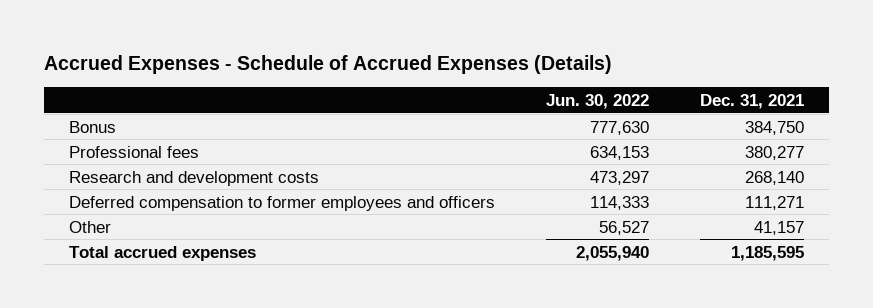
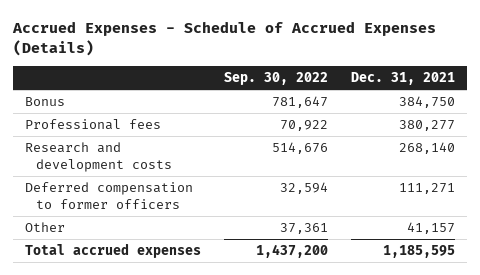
[546,93,650,109] Jun. 30, 2022 -> none
none -> [224,71,329,85] Sep. 30, 2022
[69,195,496,211] Deferred compensation to former employees and officers -> [24,182,193,209] Deferred compensation to former officers

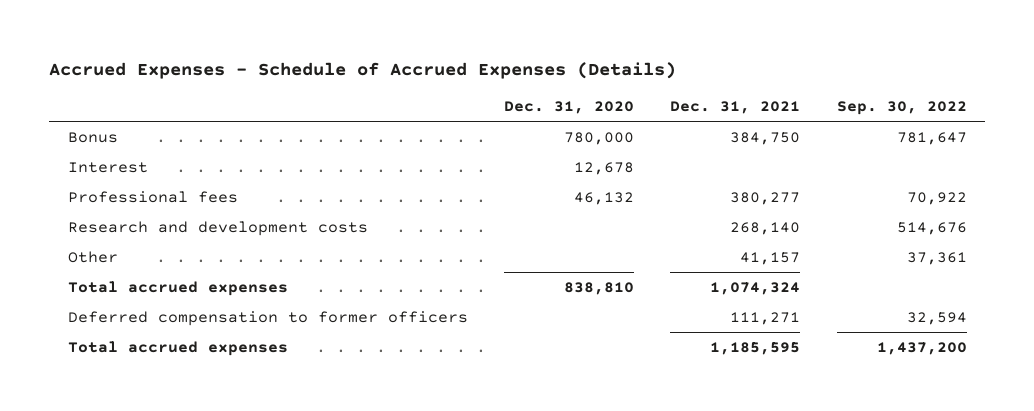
none -> [503,101,634,115] Dec. 31, 2020
none -> [67,161,148,173] Interest
none -> [67,280,288,296] Total accrued expenses
[24,182,193,209] Deferred compensation to former officers -> [67,310,468,326] Deferred compensation to former officers

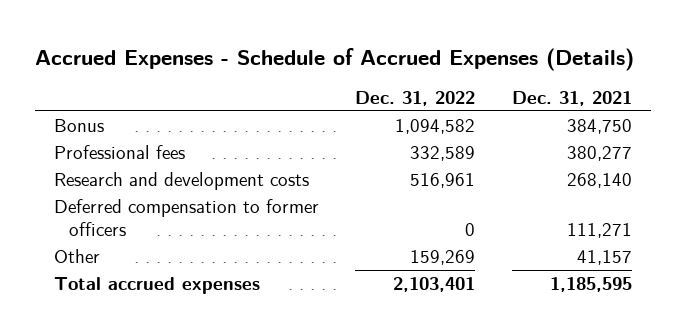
[503,101,634,115] Dec. 31, 2020 -> none
[836,101,967,116] Sep. 30, 2022 -> none
none -> [355,90,476,106] Dec. 31, 2022
[67,161,148,173] Interest -> none
[67,280,288,296] Total accrued expenses -> none
[67,250,118,263] Other -> [53,249,100,264] Other

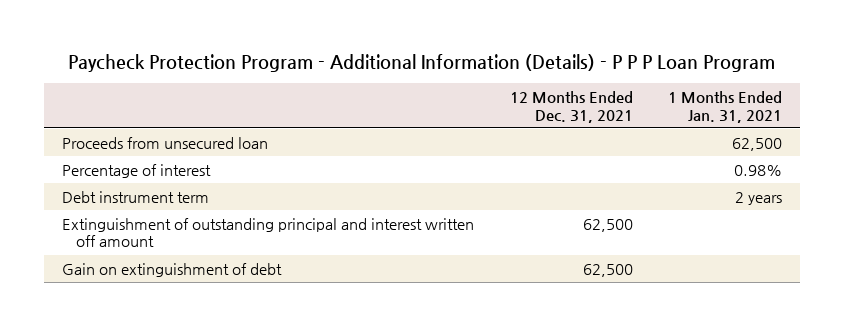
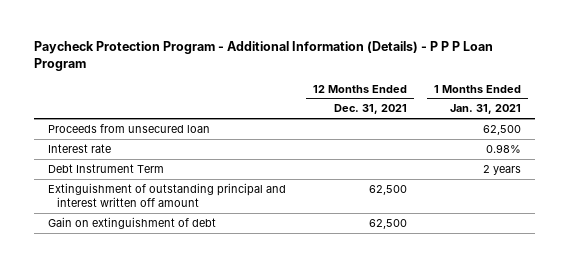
[62,163,212,178] Percentage of interest -> [47,143,111,153] Interest rate
[62,190,210,203] Debt instrument term -> [47,163,164,173] Debt Instrument Term

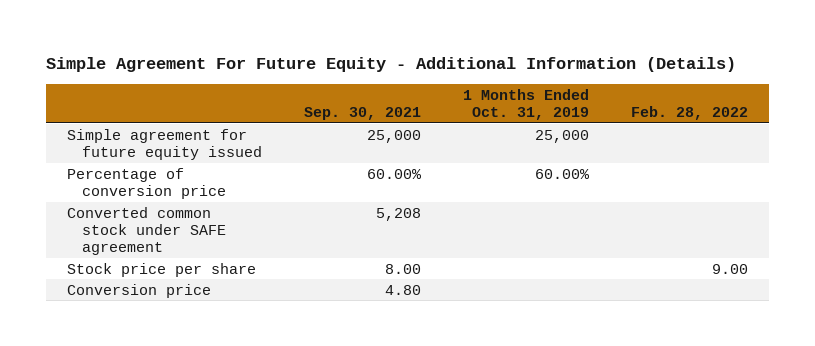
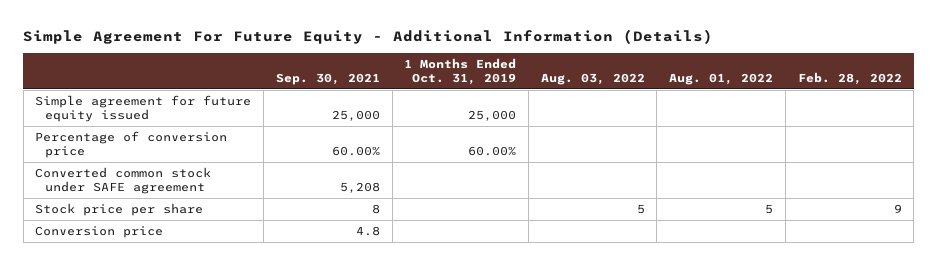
none -> [540,72,645,85] Aug. 03, 2022
none -> [669,72,774,85] Aug. 01, 2022
[385,263,422,274] 8.00 -> [371,204,380,215] 8
[711,263,748,274] 9.00 -> [893,204,902,214] 9
[385,284,422,295] 4.80 -> [355,226,380,237] 4.8

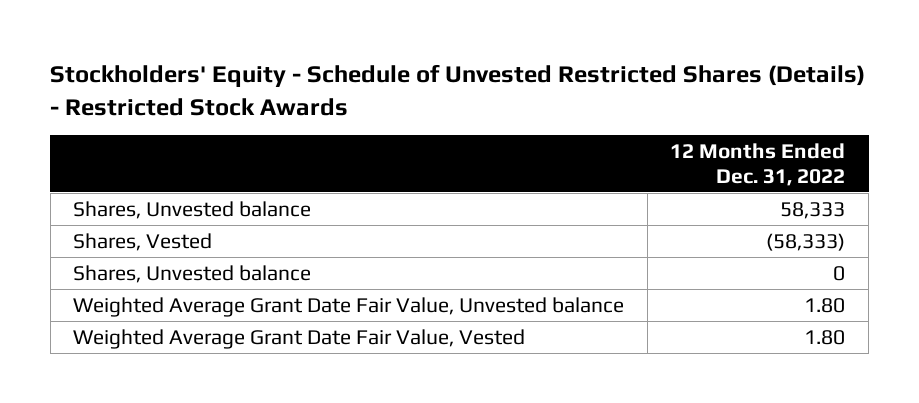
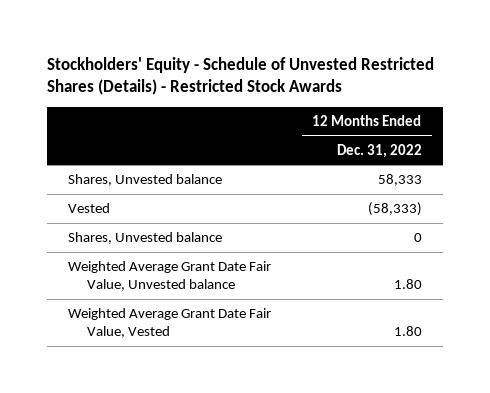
[73,232,213,251] Shares, Vested -> [67,203,110,214] Vested

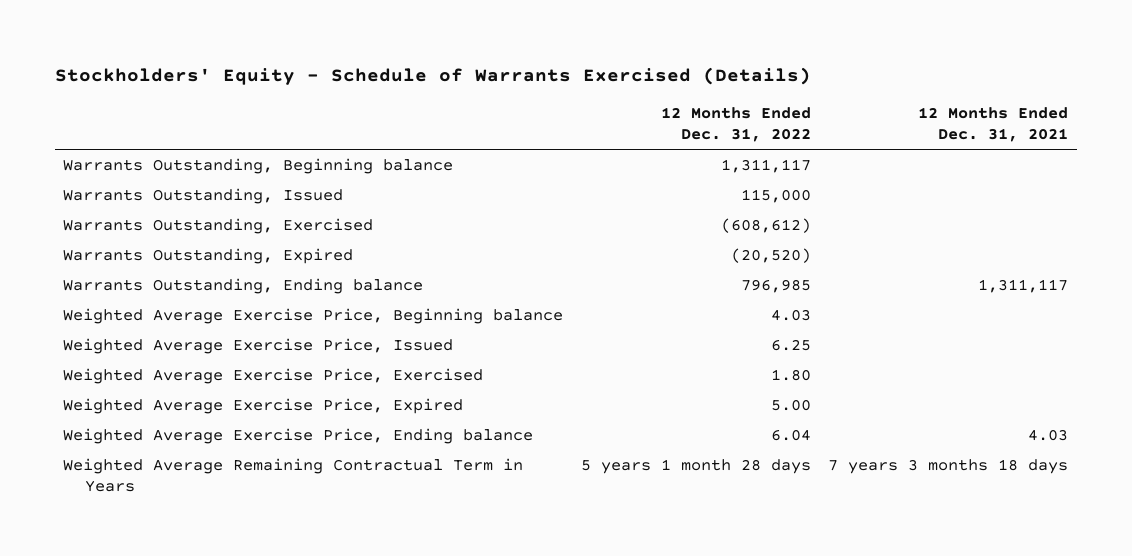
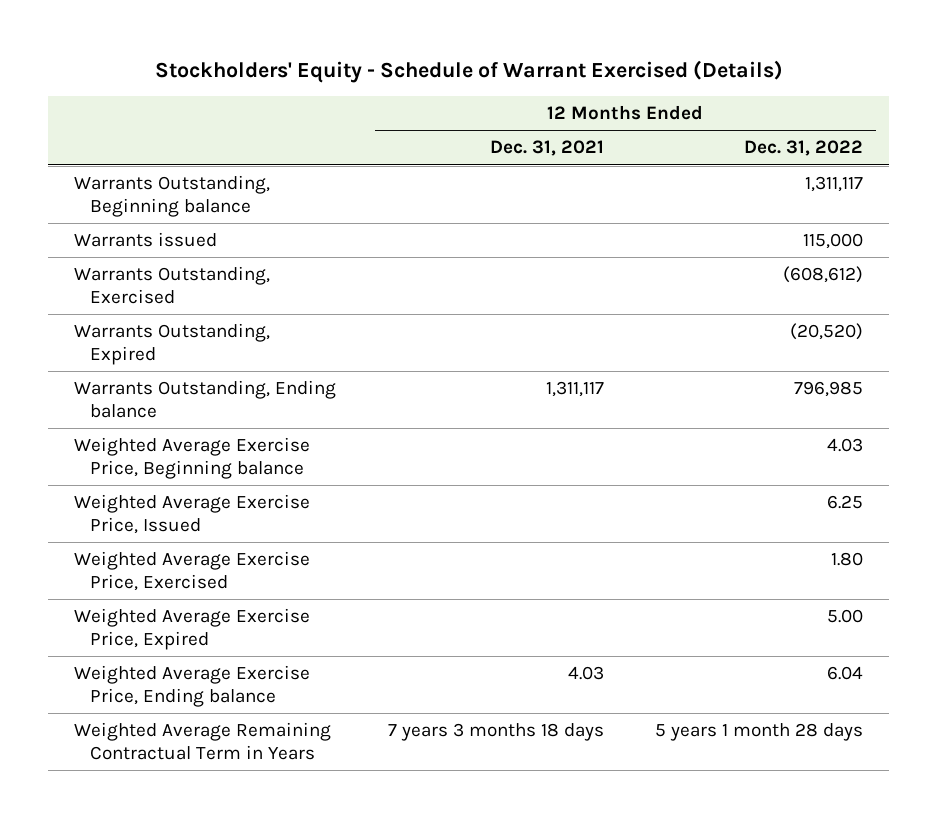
[54,67,811,86] Stockholders' Equity - Schedule of Warrants Exercised (Details) -> [154,60,783,84] Stockholders' Equity - Schedule of Warrant Exercised (Details)
[63,188,344,205] Warrants Outstanding, Issued -> [73,232,217,248] Warrants issued

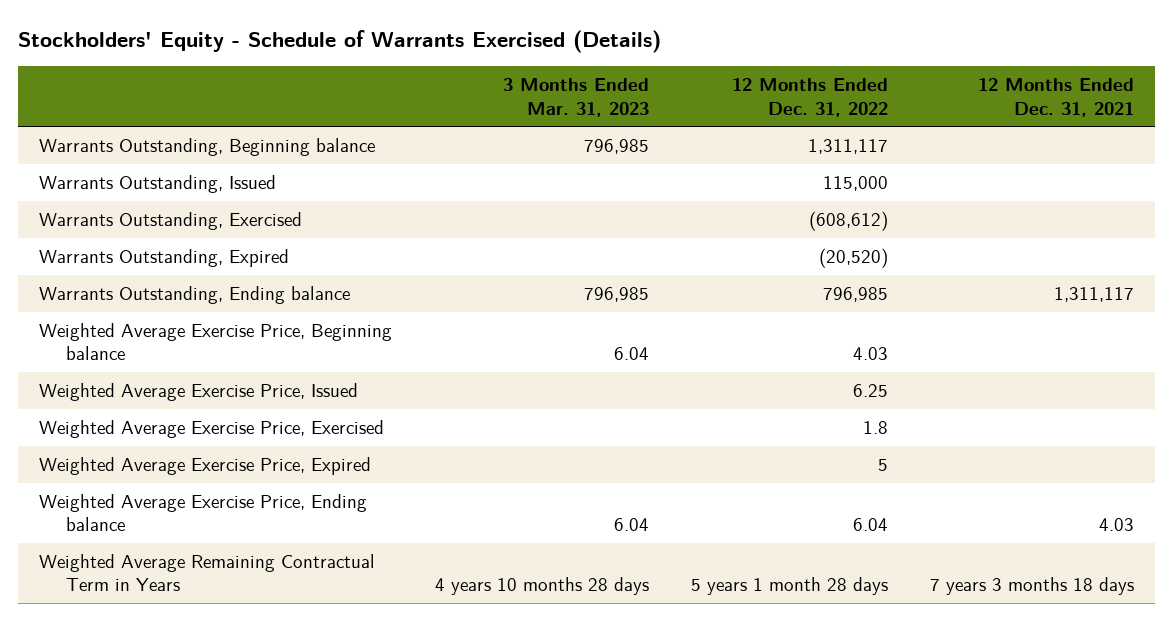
[154,60,783,84] Stockholders' Equity - Schedule of Warrant Exercised (Details) -> [18,30,662,54] Stockholders' Equity - Schedule of Warrants Exercised (Details)
none -> [502,78,649,117] 3 Months Ended Mar. 31, 2023
[73,232,217,248] Warrants issued -> [39,174,277,193] Warrants Outstanding, Issued
[831,552,864,567] 1.80 -> [862,420,888,434] 1.8
[827,609,864,624] 5.00 -> [877,458,888,471] 5

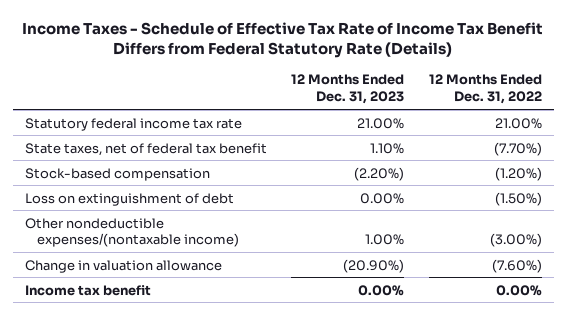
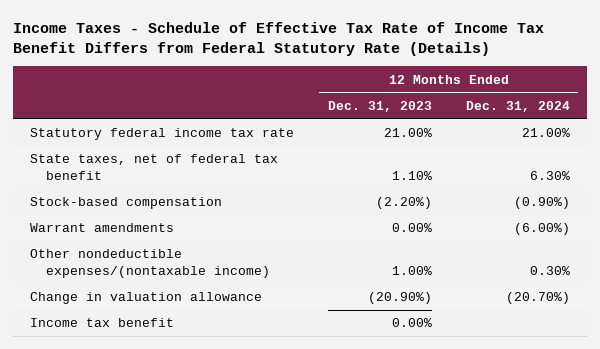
[428,74,542,105] 12 Months Ended Dec. 31, 2022 -> none
none -> [465,101,570,113] Dec. 31, 2024
[25,192,235,206] Loss on extinguishment of debt -> none
none -> [29,223,174,233] Warrant amendments

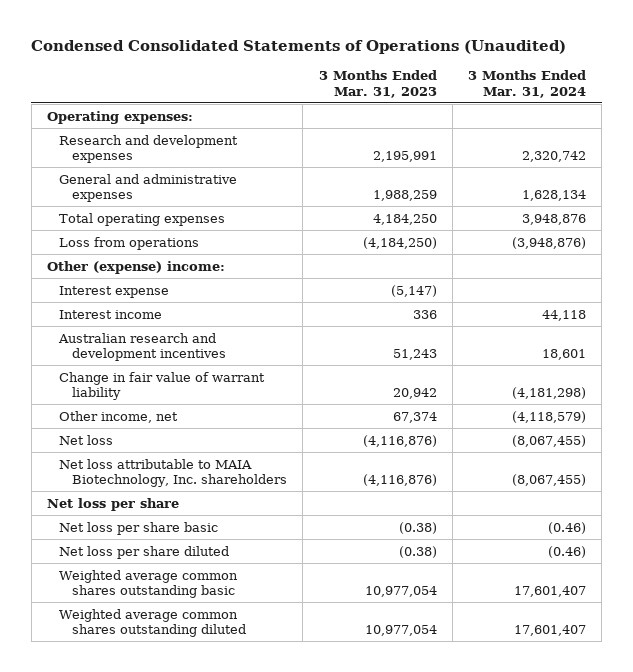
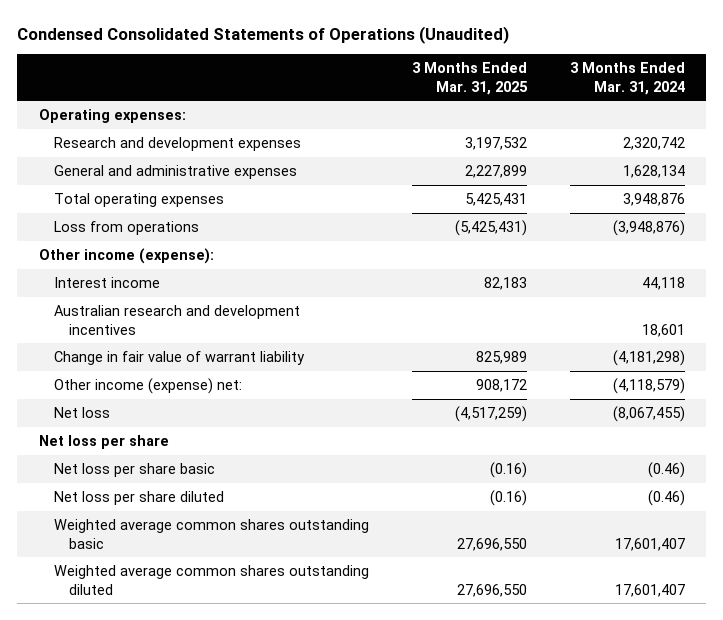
[318,70,437,98] 3 Months Ended Mar. 31, 2023 -> none
none -> [411,61,528,95] 3 Months Ended Mar. 31, 2025
[59,285,170,298] Interest expense -> none
[46,260,225,274] Other (expense) income: -> [38,247,214,264] Other income (expense):
[59,410,179,423] Other income, net -> [53,377,242,394] Other income (expense) net:
[59,458,288,487] Net loss attributable to MAIA Biotechnology, Inc. shareholders -> none

